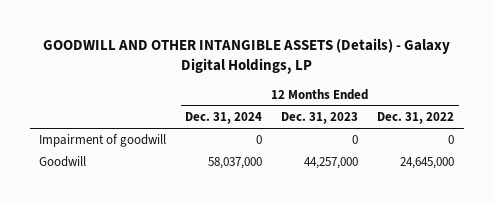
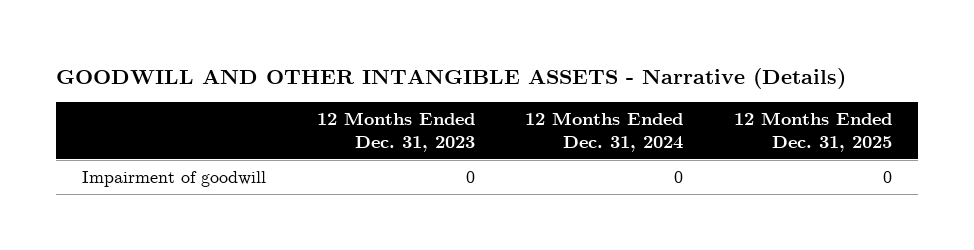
[42,38,450,75] GOODWILL AND OTHER INTANGIBLE ASSETS (Details) - Galaxy Digital Holdings, LP -> [56,67,847,89] GOODWILL AND OTHER INTANGIBLE ASSETS - Narrative (Details)
[377,112,455,125] Dec. 31, 2022 -> none
none -> [734,112,893,152] 12 Months Ended Dec. 31, 2025
[39,156,87,168] Goodwill -> none

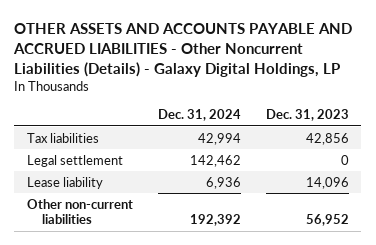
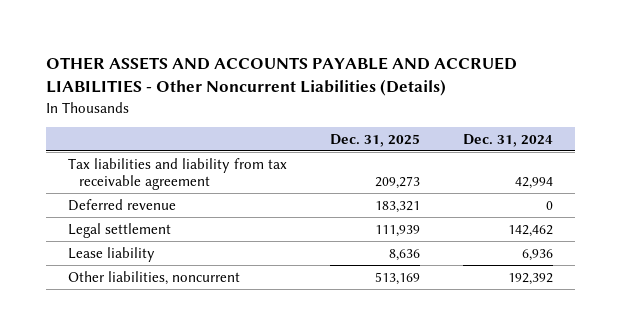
[13,23,353,77] OTHER ASSETS AND ACCOUNTS PAYABLE AND ACCRUED LIABILITIES - Other Noncurrent Liabilities (Details) - Galaxy Digital Holdings, LP -> [45,57,517,97] OTHER ASSETS AND ACCOUNTS PAYABLE AND ACCRUED LIABILITIES - Other Noncurrent Liabilities (Details)
[265,109,349,122] Dec. 31, 2023 -> none
none -> [329,134,420,148] Dec. 31, 2025
[26,132,99,143] Tax liabilities -> [67,157,287,191] Tax liabilities and liability from tax receivable agreement
none -> [67,198,176,211] Deferred revenue
[26,198,133,225] Other non-current liabilities -> [67,270,240,285] Other liabilities, noncurrent

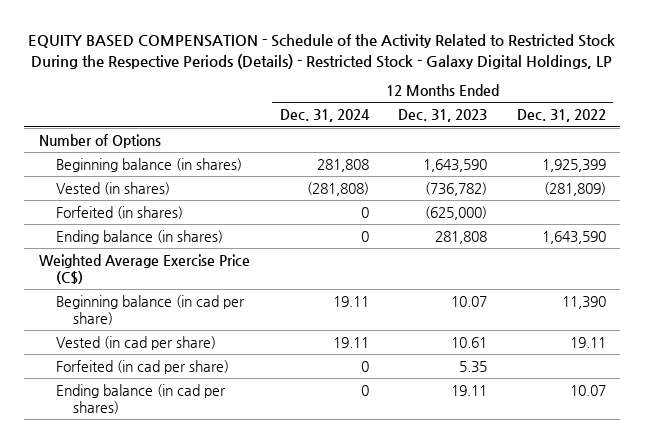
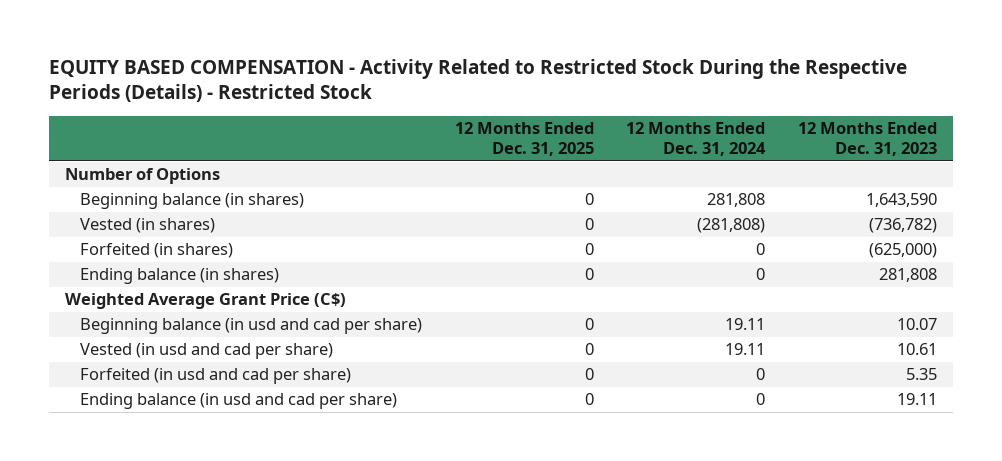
[28,33,616,69] EQUITY BASED COMPENSATION - Schedule of the Activity Related to Restricted Stock During the Respective Periods (Details) - Restricted Stock - Galaxy Digital Holdings, LP -> [48,59,907,103] EQUITY BASED COMPENSATION - Activity Related to Restricted Stock During the Respective Periods (Details) - Restricted Stock
[516,109,606,123] Dec. 31, 2022 -> none
none -> [454,121,594,157] 12 Months Ended Dec. 31, 2025
[39,253,251,284] Weighted Average Exercise Price (C$) -> [65,293,347,310] Weighted Average Grant Price (C$)
[56,294,246,325] Beginning balance (in cad per share) -> [80,318,423,335] Beginning balance (in usd and cad per share)
[56,335,217,350] Vested (in cad per share) -> [80,343,334,360] Vested (in usd and cad per share)
[56,359,230,374] Forfeited (in cad per share) -> [80,368,352,385] Forfeited (in usd and cad per share)
[56,383,227,414] Ending balance (in cad per shares) -> [80,393,398,410] Ending balance (in usd and cad per share)

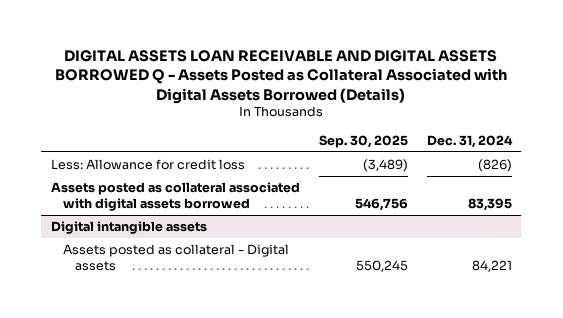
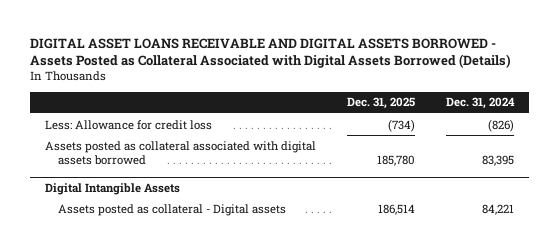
[55,49,508,104] DIGITAL ASSETS LOAN RECEIVABLE AND DIGITAL ASSETS BORROWED Q - Assets Posted as Collateral Associated with Digital Assets Borrowed (Details) -> [29,37,511,69] DIGITAL ASSET LOANS RECEIVABLE AND DIGITAL ASSETS BORROWED - Assets Posted as Collateral Associated with Digital Assets Borrowed (Details)
[318,135,408,149] Sep. 30, 2025 -> none
none -> [347,97,416,110] Dec. 31, 2025
[50,221,207,235] Digital intangible assets -> [45,182,181,195] Digital Intangible Assets

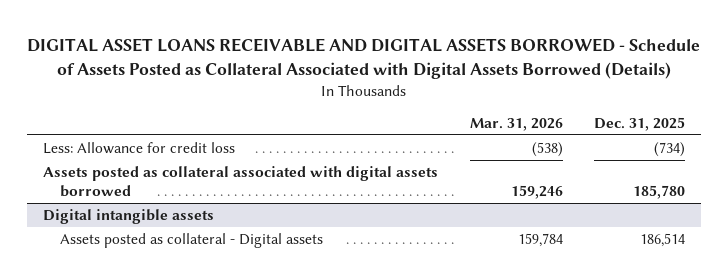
[29,37,511,69] DIGITAL ASSET LOANS RECEIVABLE AND DIGITAL ASSETS BORROWED - Assets Posted as Collateral Associated with Digital Assets Borrowed (Details) -> [27,38,701,79] DIGITAL ASSET LOANS RECEIVABLE AND DIGITAL ASSETS BORROWED - Schedule of Assets Posted as Collateral Associated with Digital Assets Borrowed (Details)
[445,97,515,110] Dec. 31, 2024 -> none
none -> [469,117,563,131] Mar. 31, 2026
[45,182,181,195] Digital Intangible Assets -> [43,208,215,224] Digital intangible assets

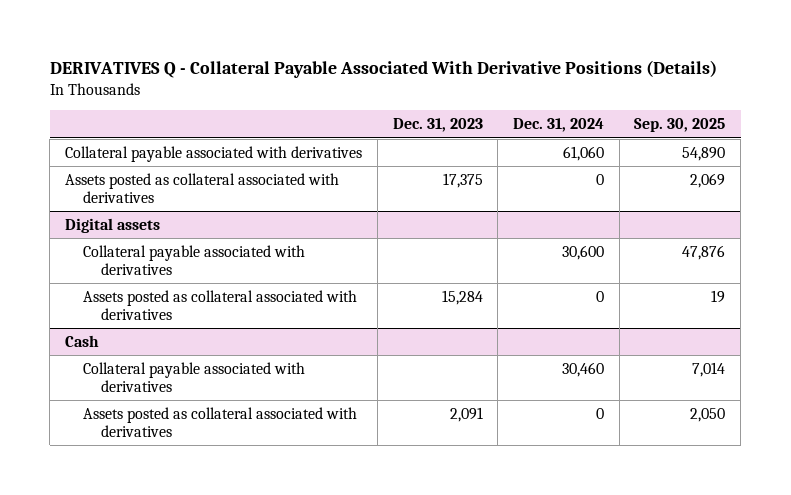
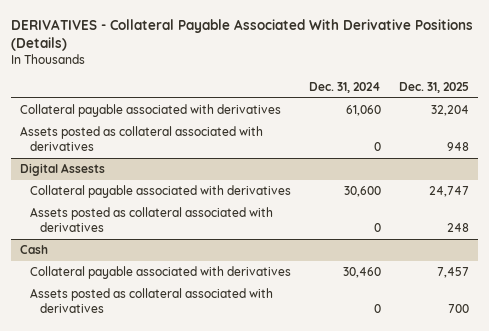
[49,60,717,79] DERIVATIVES Q - Collateral Payable Associated With Derivative Positions (Details) -> [11,18,474,52] DERIVATIVES - Collateral Payable Associated With Derivative Positions (Details)
[392,118,483,133] Dec. 31, 2023 -> none
[634,118,726,133] Sep. 30, 2025 -> none
none -> [399,82,470,94] Dec. 31, 2025
[65,217,161,233] Digital assets -> [20,163,106,177] Digital Assests

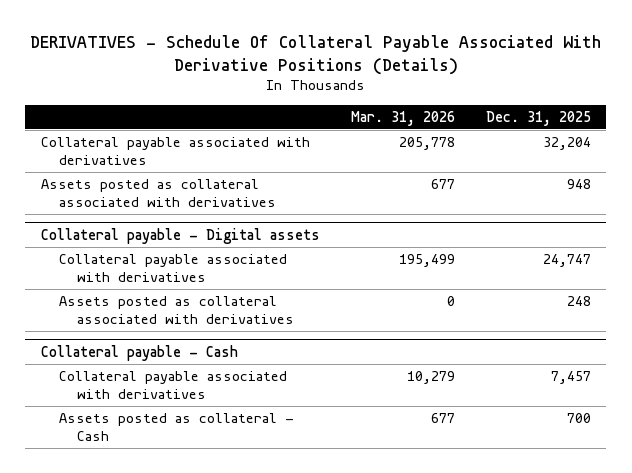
[11,18,474,52] DERIVATIVES - Collateral Payable Associated With Derivative Positions (Details) -> [29,34,601,75] DERIVATIVES - Schedule Of Collateral Payable Associated With Derivative Positions (Details)
[309,82,382,94] Dec. 31, 2024 -> none
none -> [350,110,455,126] Mar. 31, 2026
[20,163,106,177] Digital Assests -> [40,227,320,244] Collateral payable - Digital assets
[20,245,49,255] Cash -> [40,344,238,361] Collateral payable - Cash
[30,288,274,314] Assets posted as collateral associated with derivatives -> [59,412,295,441] Assets posted as collateral - Cash

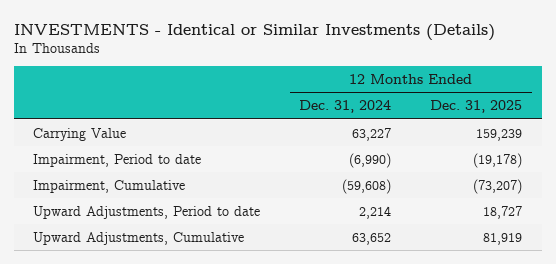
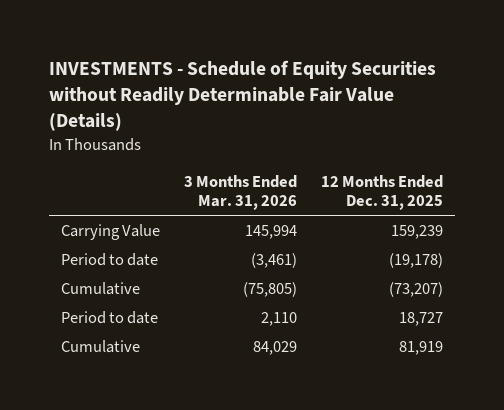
[13,23,495,41] INVESTMENTS - Identical or Similar Investments (Details) -> [49,60,437,132] INVESTMENTS - Schedule of Equity Securities without Readily Determinable Fair Value (Details)
[299,100,392,114] Dec. 31, 2024 -> none
none -> [183,174,297,211] 3 Months Ended Mar. 31, 2026
[33,153,202,167] Impairment, Period to date -> [61,253,159,267] Period to date
[33,179,186,193] Impairment, Cumulative -> [61,282,141,296] Cumulative
[33,205,261,219] Upward Adjustments, Period to date -> [61,311,159,325] Period to date
[33,231,245,245] Upward Adjustments, Cumulative -> [61,340,141,354] Cumulative

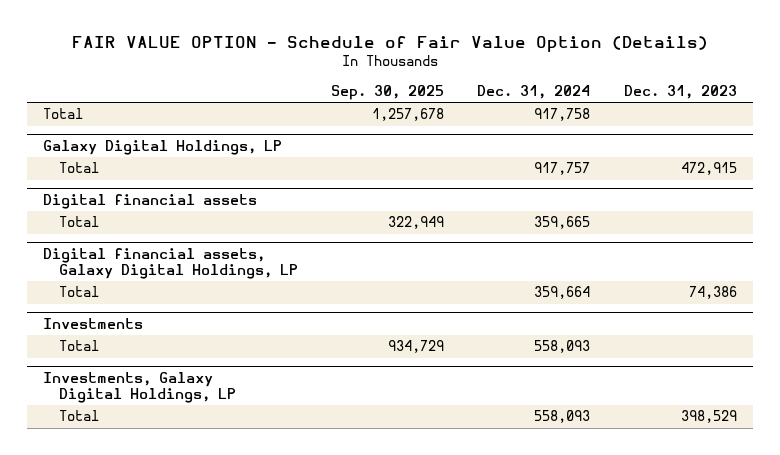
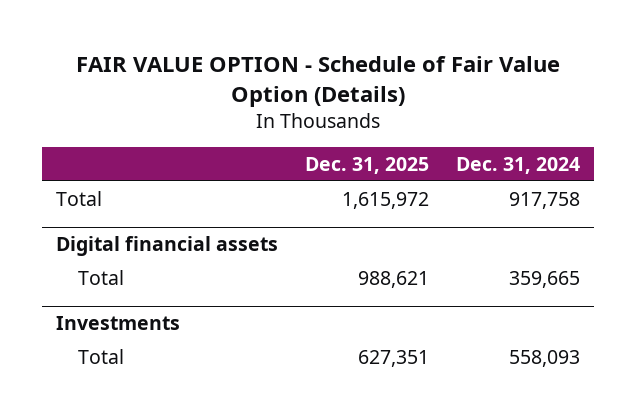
[330,84,444,100] Sep. 30, 2025 -> none
[623,84,737,99] Dec. 31, 2023 -> none
none -> [304,156,429,174] Dec. 31, 2025
[43,139,283,155] Galaxy Digital Holdings, LP -> none
[58,162,99,174] Total -> none
[43,247,298,280] Digital financial assets, Galaxy Digital Holdings, LP -> none
[58,286,99,298] Total -> none
[43,371,236,404] Investments, Galaxy Digital Holdings, LP -> none
[58,410,99,422] Total -> none

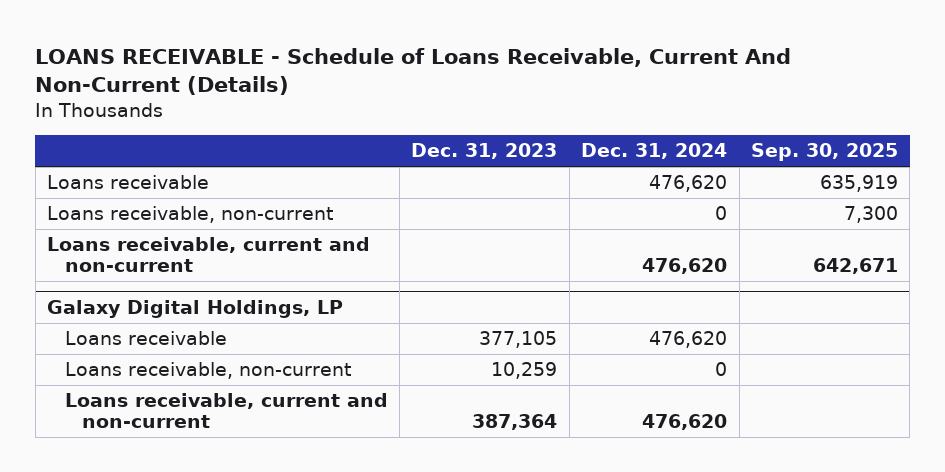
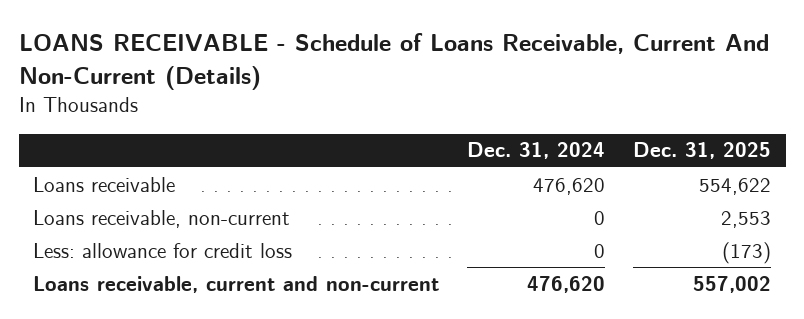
[411,143,558,160] Dec. 31, 2023 -> none
[751,143,899,162] Sep. 30, 2025 -> none
none -> [633,142,772,160] Dec. 31, 2025
[47,237,371,273] Loans receivable, current and non-current -> none
[47,299,344,318] Galaxy Digital Holdings, LP -> none
[64,331,227,346] Loans receivable -> none
[64,362,351,380] Loans receivable, non-current -> none
none -> [32,242,292,258] Less: allowance for credit loss

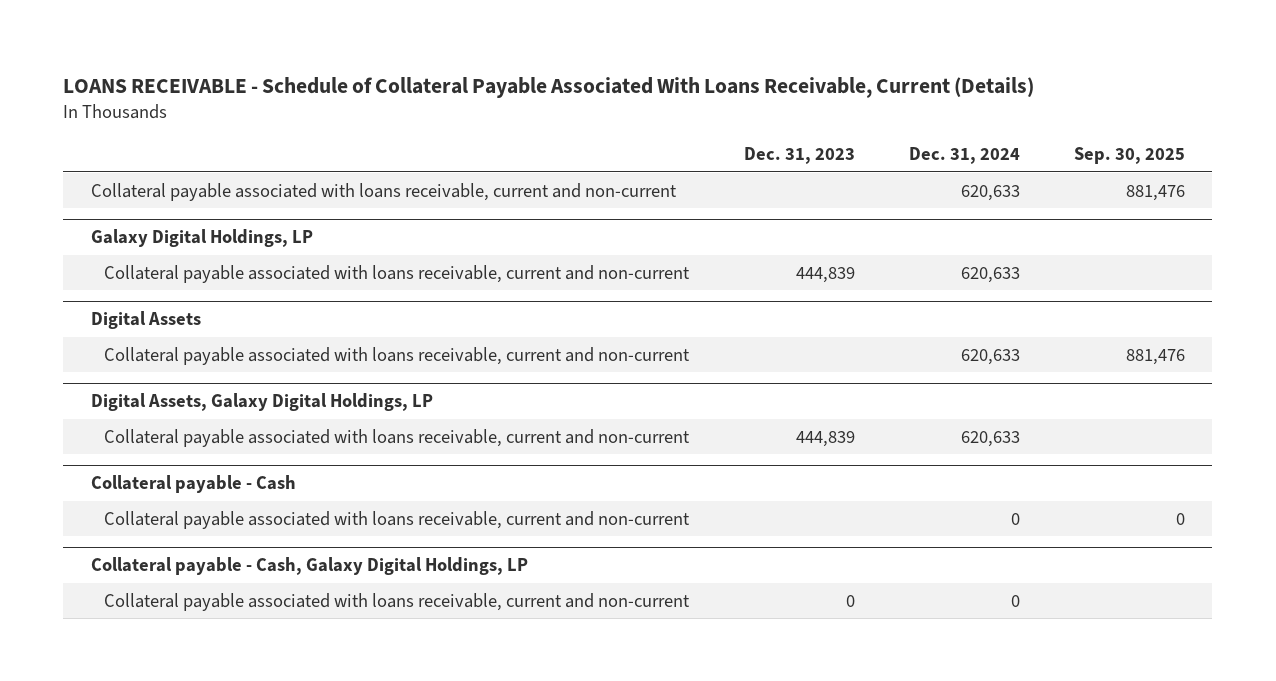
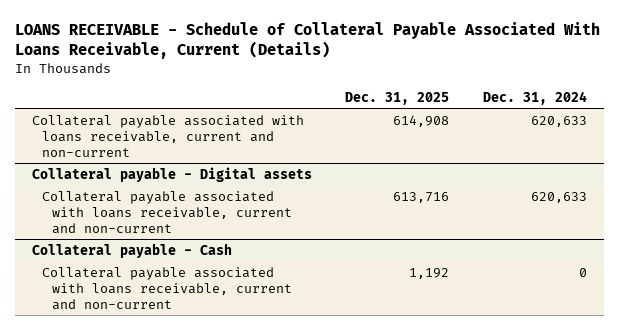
[743,147,855,165] Dec. 31, 2023 -> none
[1074,147,1186,165] Sep. 30, 2025 -> none
none -> [345,91,450,105] Dec. 31, 2025
[90,229,313,248] Galaxy Digital Holdings, LP -> none
[104,264,691,283] Collateral payable associated with loans receivable, current and non-current -> none
[104,346,691,365] Collateral payable associated with loans receivable, current and non-current -> none
[90,393,433,412] Digital Assets, Galaxy Digital Holdings, LP -> none
[90,311,201,330] Digital Assets -> [31,166,312,182] Collateral payable - Digital assets
[90,557,528,576] Collateral payable - Cash, Galaxy Digital Holdings, LP -> none
[104,592,691,611] Collateral payable associated with loans receivable, current and non-current -> none

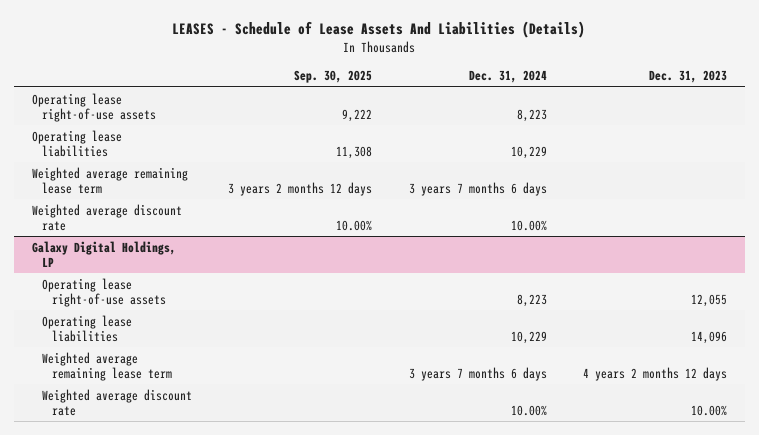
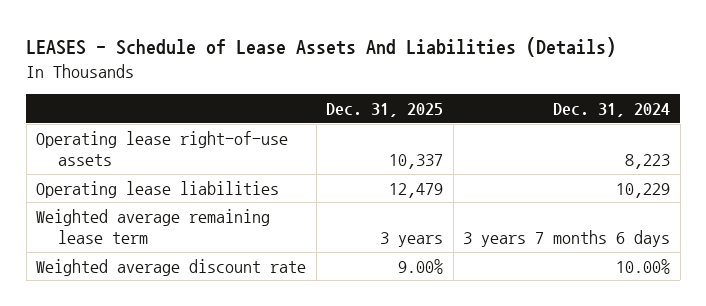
[294,70,373,84] Sep. 30, 2025 -> none
[649,70,728,84] Dec. 31, 2023 -> none
none -> [326,103,444,118] Dec. 31, 2025
[31,240,176,267] Galaxy Digital Holdings, LP -> none
[41,277,166,307] Operating lease right-of-use assets -> none
[41,314,132,342] Operating lease liabilities -> none
[41,351,172,381] Weighted average remaining lease term -> none
[41,388,192,416] Weighted average discount rate -> none

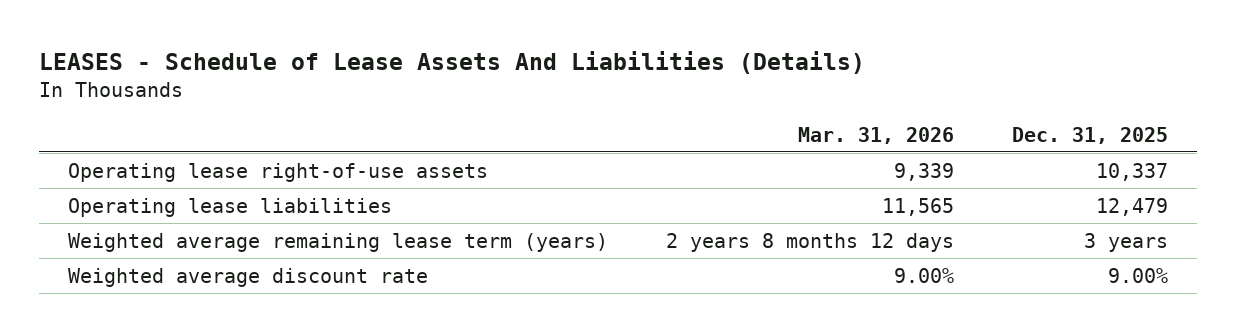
[553,103,671,118] Dec. 31, 2024 -> none
none -> [798,126,955,144] Mar. 31, 2026
[36,208,271,245] Weighted average remaining lease term -> [67,232,608,252] Weighted average remaining lease term (years)

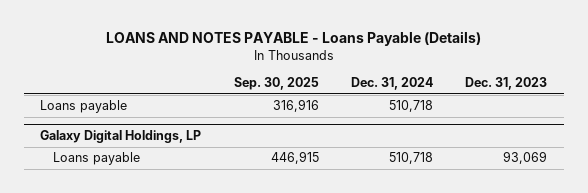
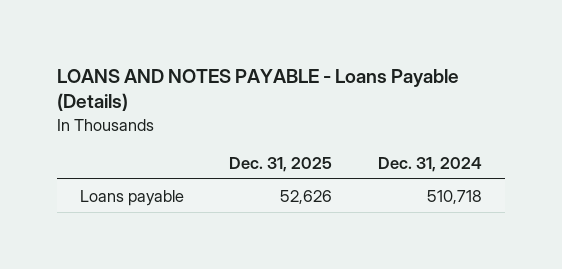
[233,77,319,91] Sep. 30, 2025 -> none
[465,77,548,91] Dec. 31, 2023 -> none
none -> [229,157,333,173] Dec. 31, 2025
[40,130,202,144] Galaxy Digital Holdings, LP -> none
[53,152,141,166] Loans payable -> none

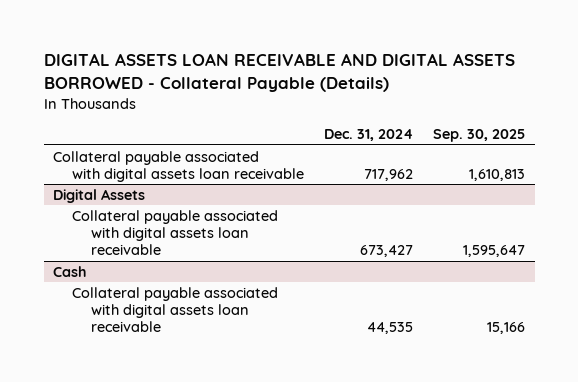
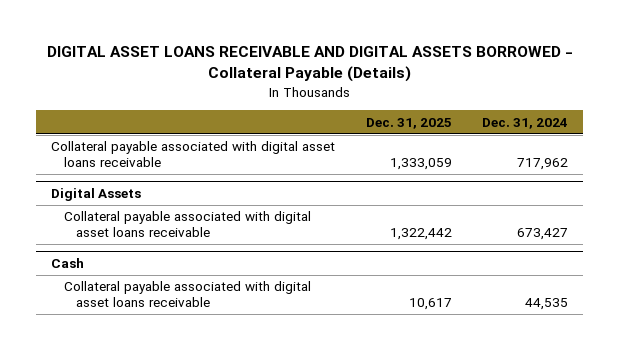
[43,53,515,93] DIGITAL ASSETS LOAN RECEIVABLE AND DIGITAL ASSETS BORROWED - Collateral Payable (Details) -> [46,46,573,83] DIGITAL ASSET LOANS RECEIVABLE AND DIGITAL ASSETS BORROWED - Collateral Payable (Details)
[432,129,525,143] Sep. 30, 2025 -> none
none -> [365,117,452,129] Dec. 31, 2025
[53,150,305,183] Collateral payable associated with digital assets loan receivable -> [51,141,336,168] Collateral payable associated with digital asset loans receivable
[72,209,279,256] Collateral payable associated with digital assets loan receivable -> [63,211,311,238] Collateral payable associated with digital asset loans receivable
[72,286,279,333] Collateral payable associated with digital assets loan receivable -> [63,281,311,308] Collateral payable associated with digital asset loans receivable

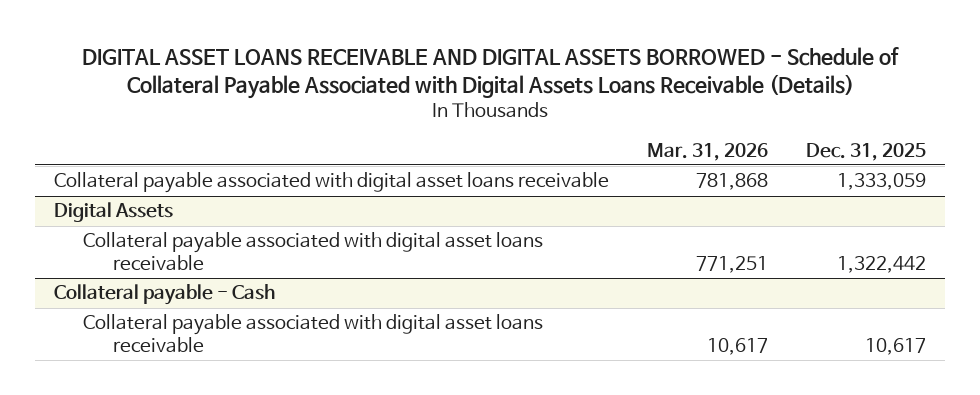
[46,46,573,83] DIGITAL ASSET LOANS RECEIVABLE AND DIGITAL ASSETS BORROWED - Collateral Payable (Details) -> [82,46,900,100] DIGITAL ASSET LOANS RECEIVABLE AND DIGITAL ASSETS BORROWED - Schedule of Collateral Payable Associated with Digital Assets Loans Receivable (Details)
[482,117,569,129] Dec. 31, 2024 -> none
none -> [647,142,769,161] Mar. 31, 2026
[51,258,85,269] Cash -> [54,284,276,306] Collateral payable - Cash

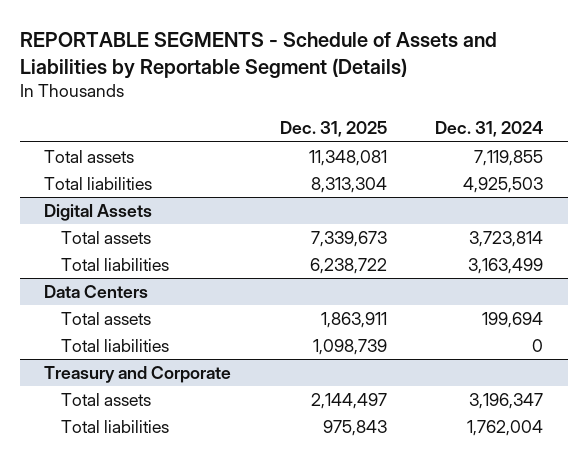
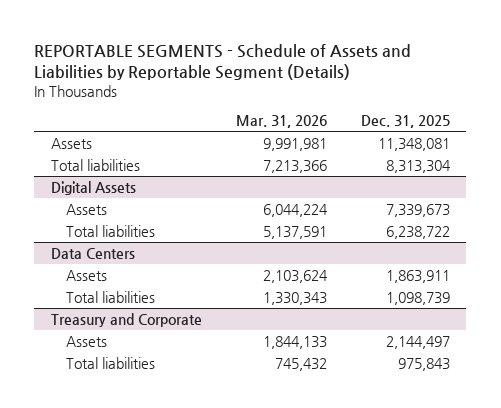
[435,121,544,138] Dec. 31, 2024 -> none
none -> [235,115,327,129] Mar. 31, 2026
[44,149,135,163] Total assets -> [51,137,93,149] Assets
[61,230,152,244] Total assets -> [66,203,108,215] Assets
[61,311,152,325] Total assets -> [66,269,108,281] Assets
[61,392,152,406] Total assets -> [66,335,108,347] Assets

